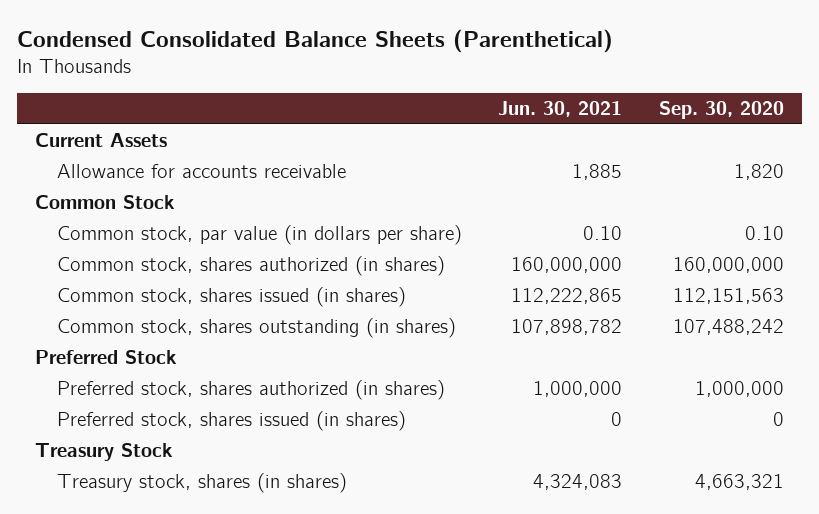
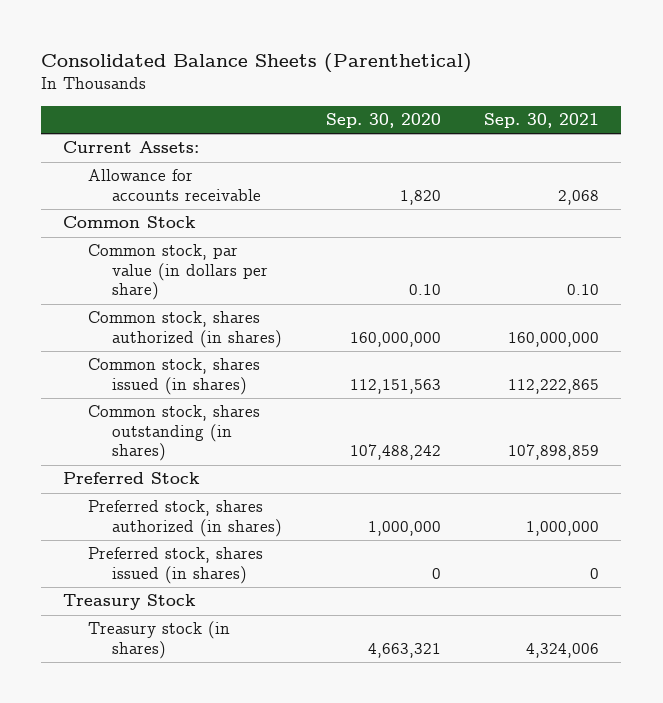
[16,29,613,54] Condensed Consolidated Balance Sheets (Parenthetical) -> [41,52,473,73] Consolidated Balance Sheets (Parenthetical)
[498,100,623,117] Jun. 30, 2021 -> none
none -> [484,113,600,129] Sep. 30, 2021
[34,133,167,148] Current Assets -> [63,141,200,154] Current Assets:
[57,473,348,494] Treasury stock, shares (in shares) -> [87,621,230,659] Treasury stock (in shares)

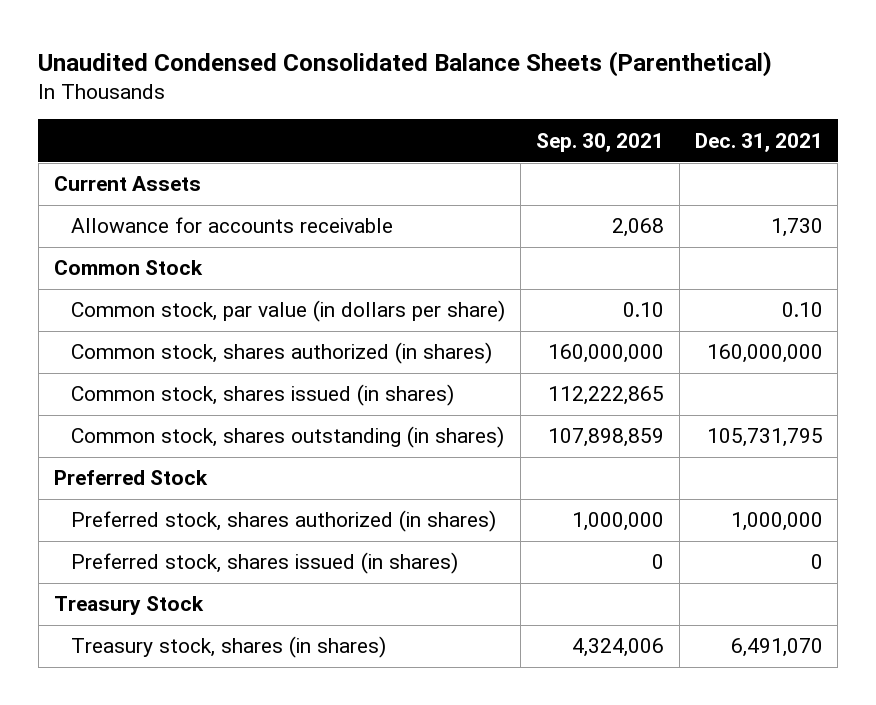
[41,52,473,73] Consolidated Balance Sheets (Parenthetical) -> [38,50,773,77] Unaudited Condensed Consolidated Balance Sheets (Parenthetical)
[325,113,441,129] Sep. 30, 2020 -> none
none -> [694,132,823,152] Dec. 31, 2021
[63,141,200,154] Current Assets: -> [53,176,201,192] Current Assets
[87,621,230,659] Treasury stock (in shares) -> [71,636,387,659] Treasury stock, shares (in shares)

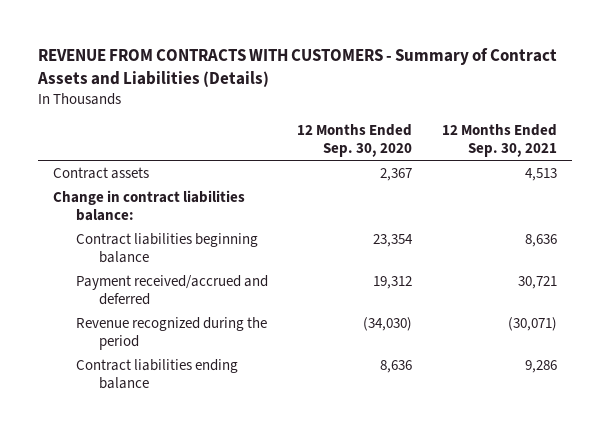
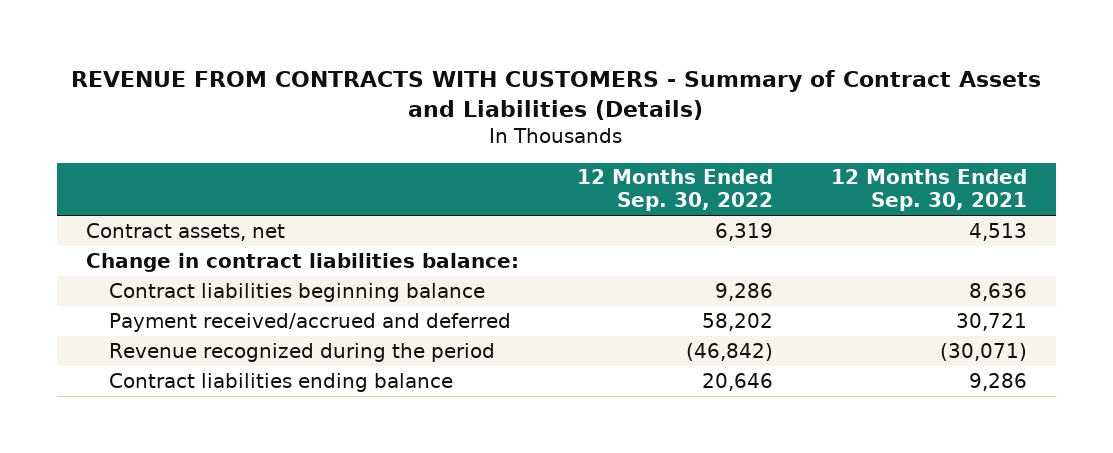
[297,124,413,158] 12 Months Ended Sep. 30, 2020 -> none
none -> [576,169,773,212] 12 Months Ended Sep. 30, 2022
[52,166,149,179] Contract assets -> [86,222,286,241] Contract assets, net

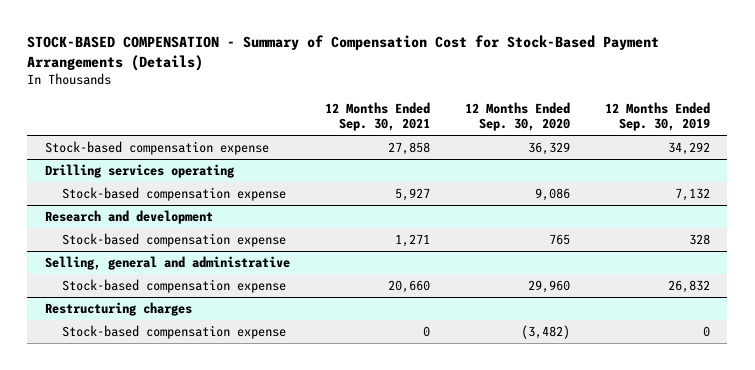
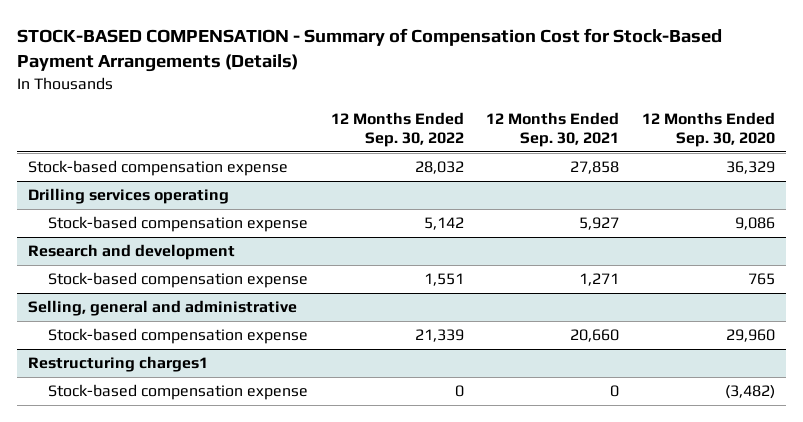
[604,101,710,132] 12 Months Ended Sep. 30, 2019 -> none
none -> [330,111,464,147] 12 Months Ended Sep. 30, 2022
[44,301,192,316] Restructuring charges -> [28,356,209,373] Restructuring charges1

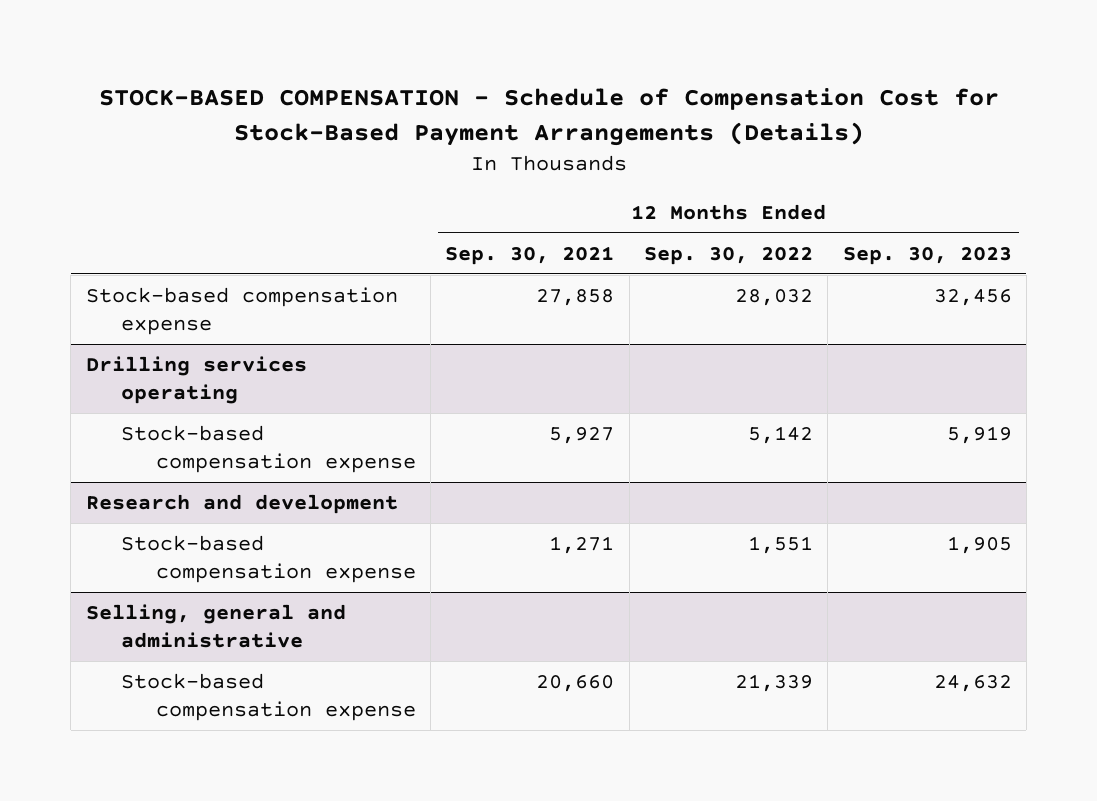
[17,27,723,72] STOCK-BASED COMPENSATION - Summary of Compensation Cost for Stock-Based Payment Arrangements (Details) -> [98,88,999,146] STOCK-BASED COMPENSATION - Schedule of Compensation Cost for Stock-Based Payment Arrangements (Details)
[641,111,775,147] 12 Months Ended Sep. 30, 2020 -> none
none -> [842,246,1012,265] Sep. 30, 2023
[28,356,209,373] Restructuring charges1 -> none
[48,384,309,401] Stock-based compensation expense -> none

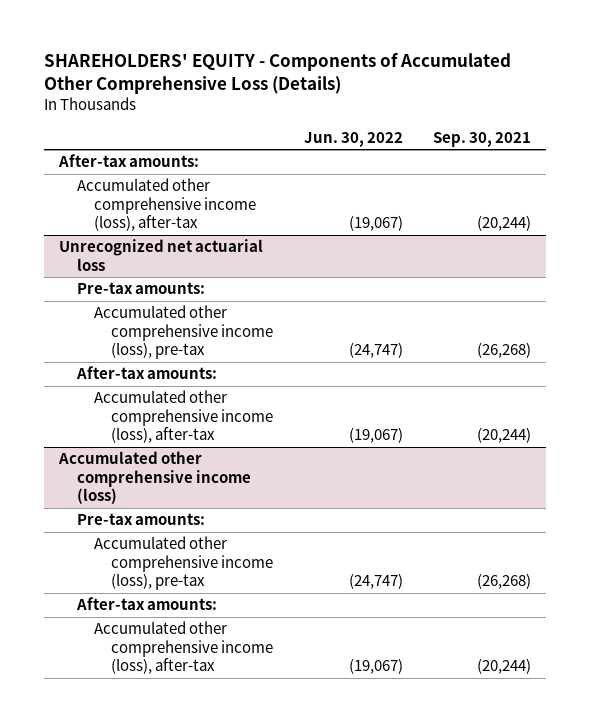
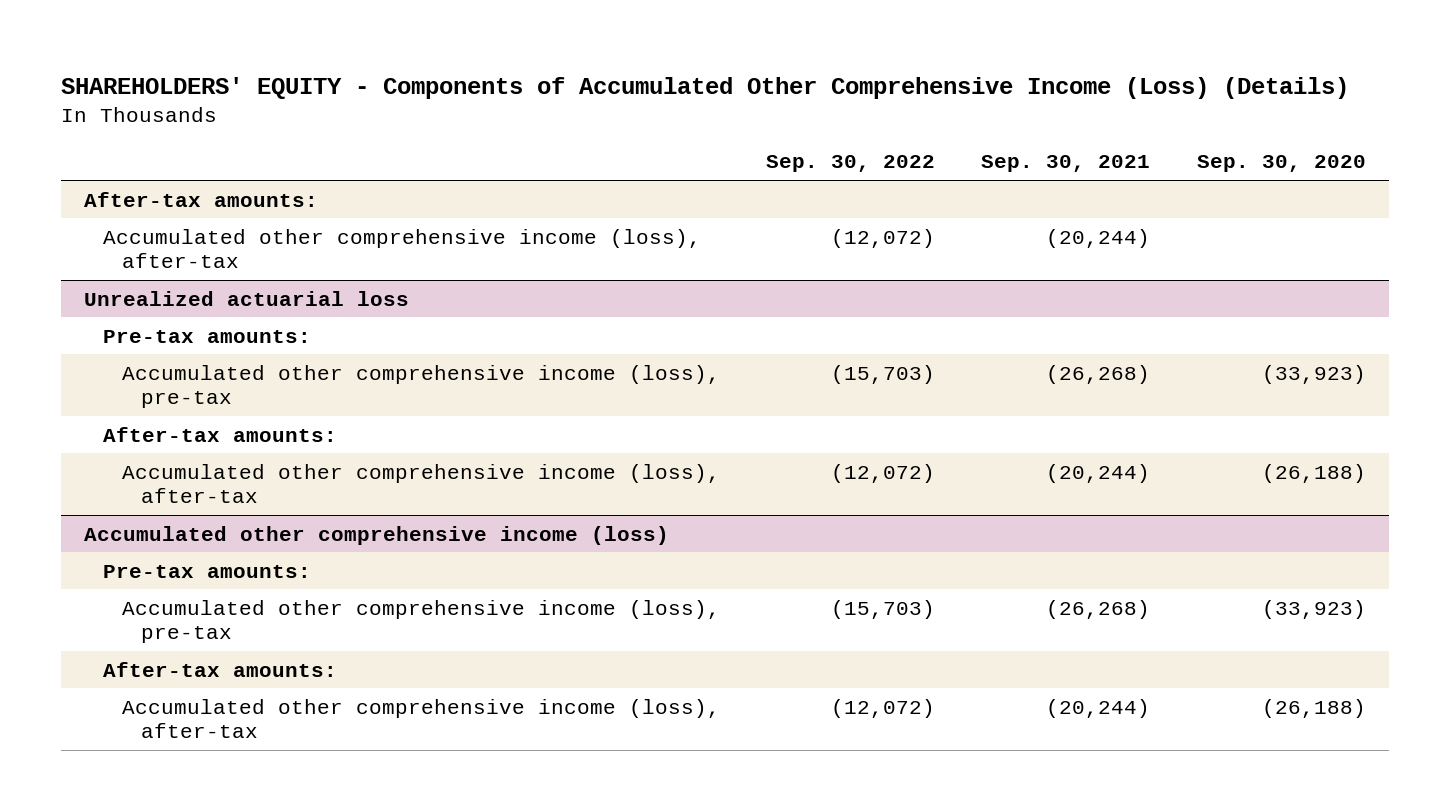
[43,53,511,95] SHAREHOLDERS' EQUITY - Components of Accumulated Other Comprehensive Loss (Details) -> [61,76,1350,99] SHAREHOLDERS' EQUITY - Components of Accumulated Other Comprehensive Income (Loss) (Details)
[303,131,403,147] Jun. 30, 2022 -> none
none -> [766,155,936,173] Sep. 30, 2022
none -> [1196,155,1366,173] Sep. 30, 2020
[59,239,264,271] Unrecognized net actuarial loss -> [84,290,410,306] Unrealized actuarial loss

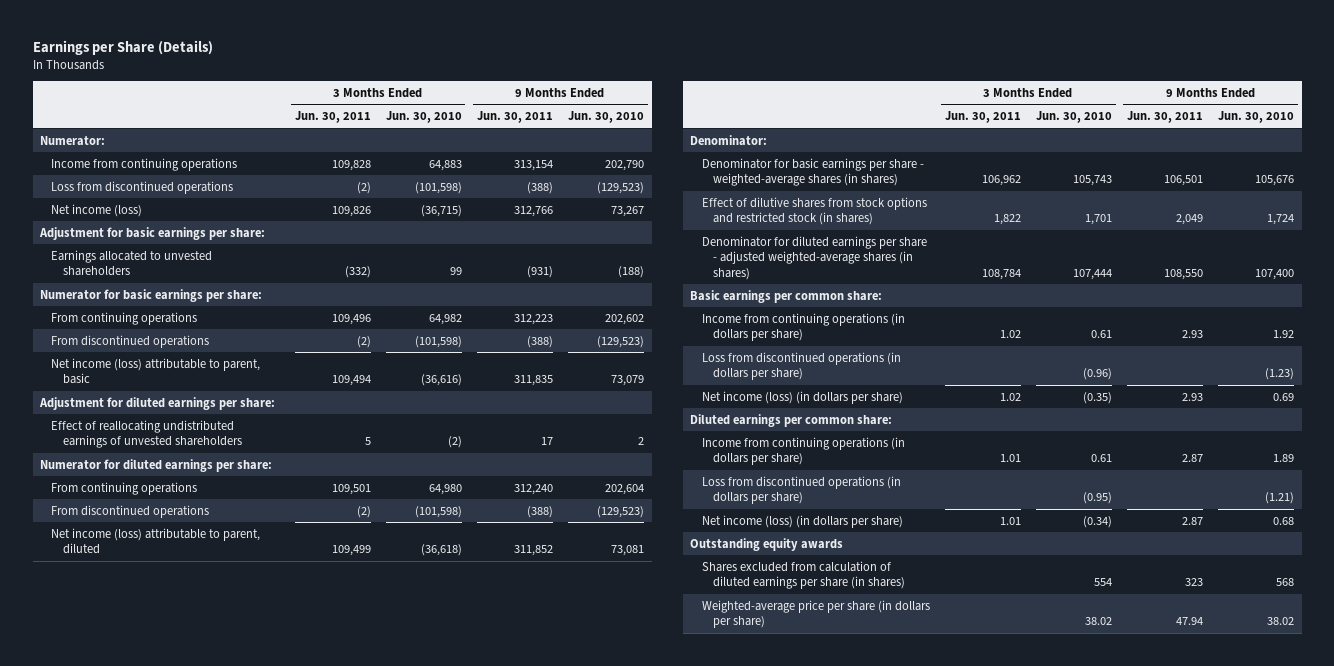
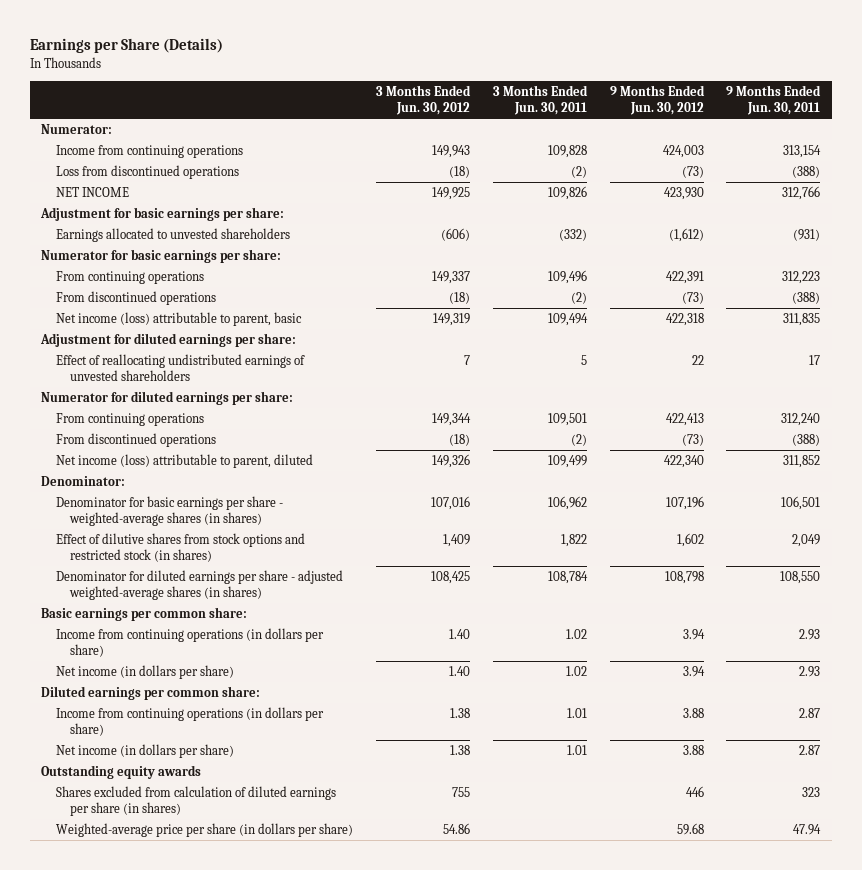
[385,111,462,124] Jun. 30, 2010 -> none
[568,111,645,124] Jun. 30, 2010 -> none
none -> [375,85,471,115] 3 Months Ended Jun. 30, 2012
none -> [609,85,705,115] 9 Months Ended Jun. 30, 2012
[51,203,143,217] Net income (loss) -> [55,187,129,198] NET INCOME
[701,351,901,381] Loss from discontinued operations (in dollars per share) -> none
[701,390,903,404] Net income (loss) (in dollars per share) -> [55,665,234,680] Net income (in dollars per share)
[701,475,901,505] Loss from discontinued operations (in dollars per share) -> none
[701,514,903,528] Net income (loss) (in dollars per share) -> [55,744,234,759] Net income (in dollars per share)

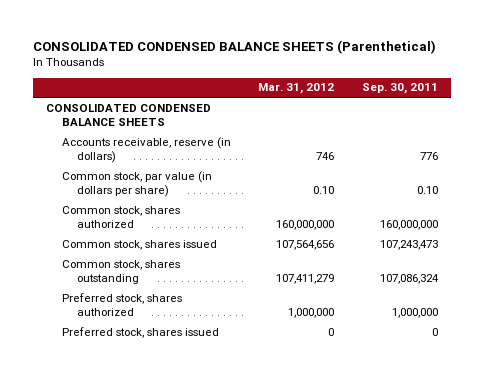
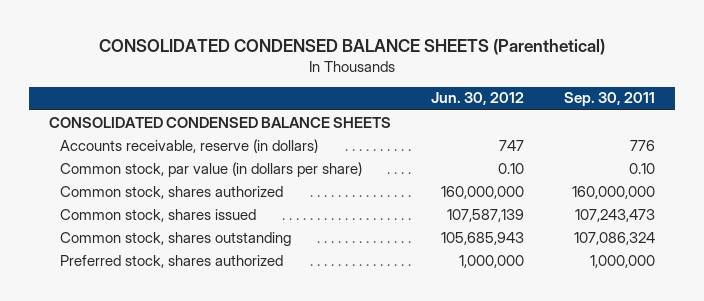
[258,83,335,95] Mar. 31, 2012 -> none
none -> [430,92,524,106] Jun. 30, 2012
[61,326,219,338] Preferred stock, shares issued -> none

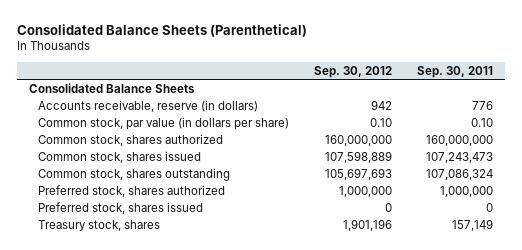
[98,38,605,55] CONSOLIDATED CONDENSED BALANCE SHEETS (Parenthetical) -> [16,23,307,37] Consolidated Balance Sheets (Parenthetical)
[430,92,524,106] Jun. 30, 2012 -> none
none -> [314,65,393,78] Sep. 30, 2012
[48,116,391,128] CONSOLIDATED CONDENSED BALANCE SHEETS -> [29,82,196,93] Consolidated Balance Sheets
none -> [38,201,204,214] Preferred stock, shares issued
none -> [38,219,161,231] Treasury stock, shares

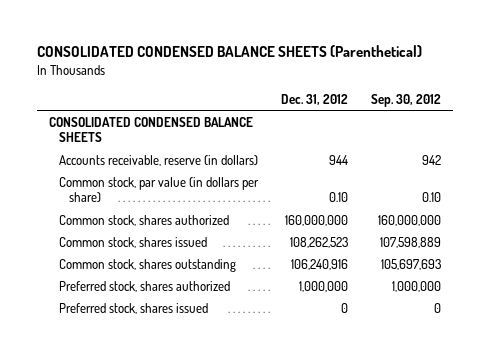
[16,23,307,37] Consolidated Balance Sheets (Parenthetical) -> [37,45,423,58] CONSOLIDATED CONDENSED BALANCE SHEETS (Parenthetical)
[416,65,493,78] Sep. 30, 2011 -> none
none -> [281,93,349,105] Dec. 31, 2012
[29,82,196,93] Consolidated Balance Sheets -> [48,116,253,143] CONSOLIDATED CONDENSED BALANCE SHEETS
[38,219,161,231] Treasury stock, shares -> none

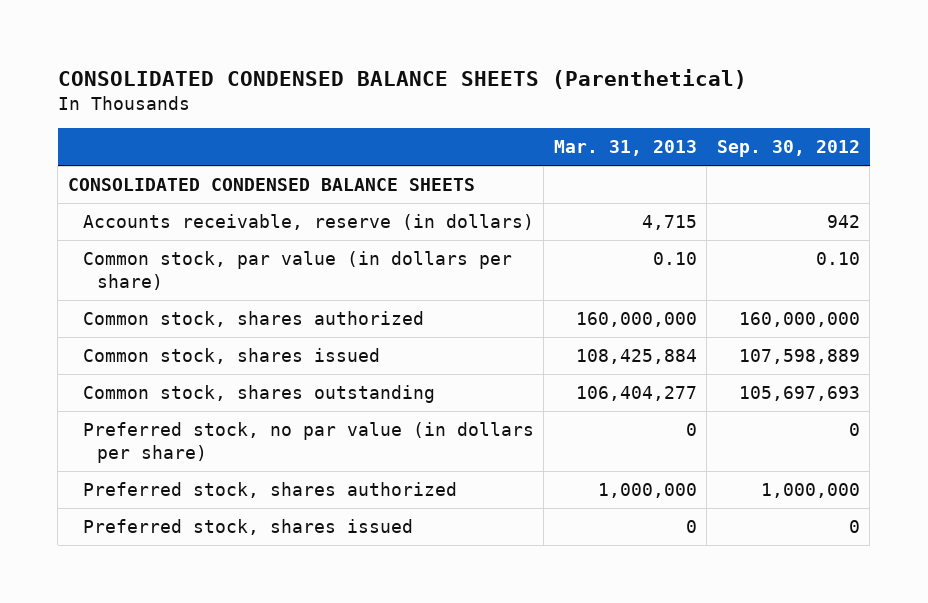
[281,93,349,105] Dec. 31, 2012 -> none
none -> [553,140,697,157] Mar. 31, 2013
none -> [82,422,534,464] Preferred stock, no par value (in dollars per share)

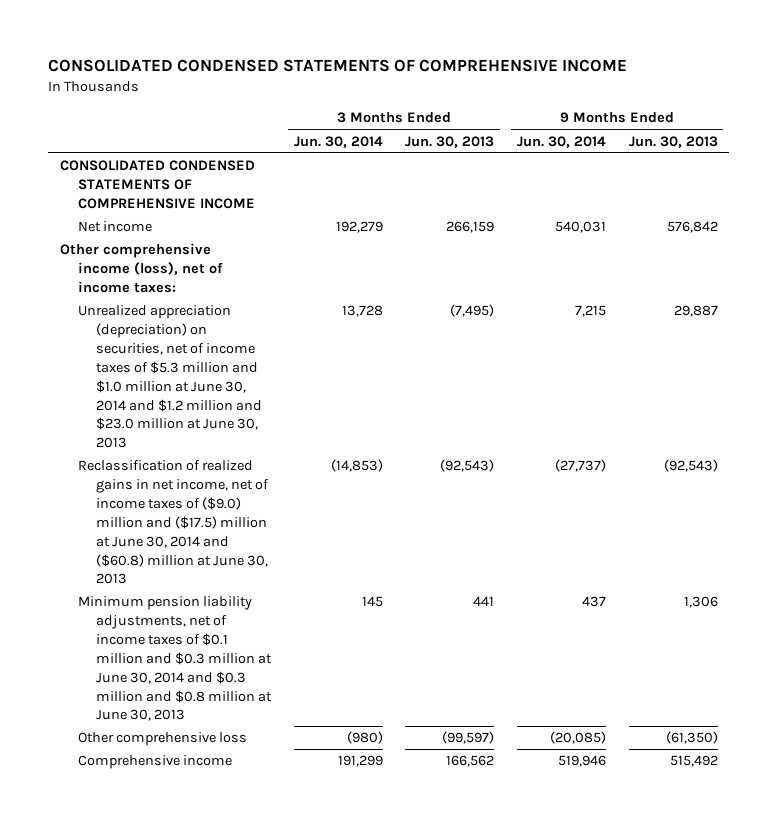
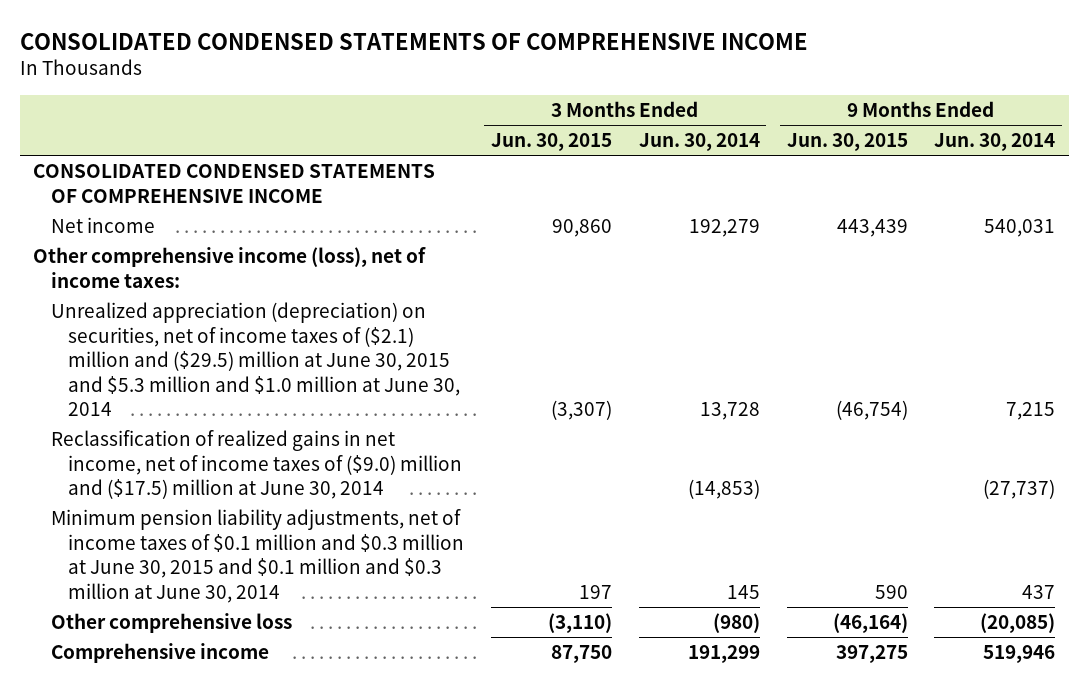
[405,135,495,148] Jun. 30, 2013 -> none
[628,135,718,148] Jun. 30, 2013 -> none
none -> [490,133,612,152] Jun. 30, 2015
none -> [786,133,908,152] Jun. 30, 2015
[77,305,263,449] Unrealized appreciation (depreciation) on securities, net of income taxes of $5.3 million and $1.0 million at June 30, 2014 and $1.2 million and $23.0 million at June 30, 2013 -> [50,302,461,417] Unrealized appreciation (depreciation) on securities, net of income taxes of ($2.1) million and ($29.5) million at June 30, 2015 and $5.3 million and $1.0 million at June 30, 2014
[77,460,270,585] Reclassification of realized gains in net income, net of income taxes of ($9.0) million and ($17.5) million at June 30, 2014 and ($60.8) million at June 30, 2013 -> [50,430,463,500] Reclassification of realized gains in net income, net of income taxes of ($9.0) million and ($17.5) million at June 30, 2014
[77,596,273,722] Minimum pension liability adjustments, net of income taxes of $0.1 million and $0.3 million at June 30, 2014 and $0.3 million and $0.8 million at June 30, 2013 -> [50,509,465,603] Minimum pension liability adjustments, net of income taxes of $0.1 million and $0.3 million at June 30, 2015 and $0.1 million and $0.3 million at June 30, 2014

